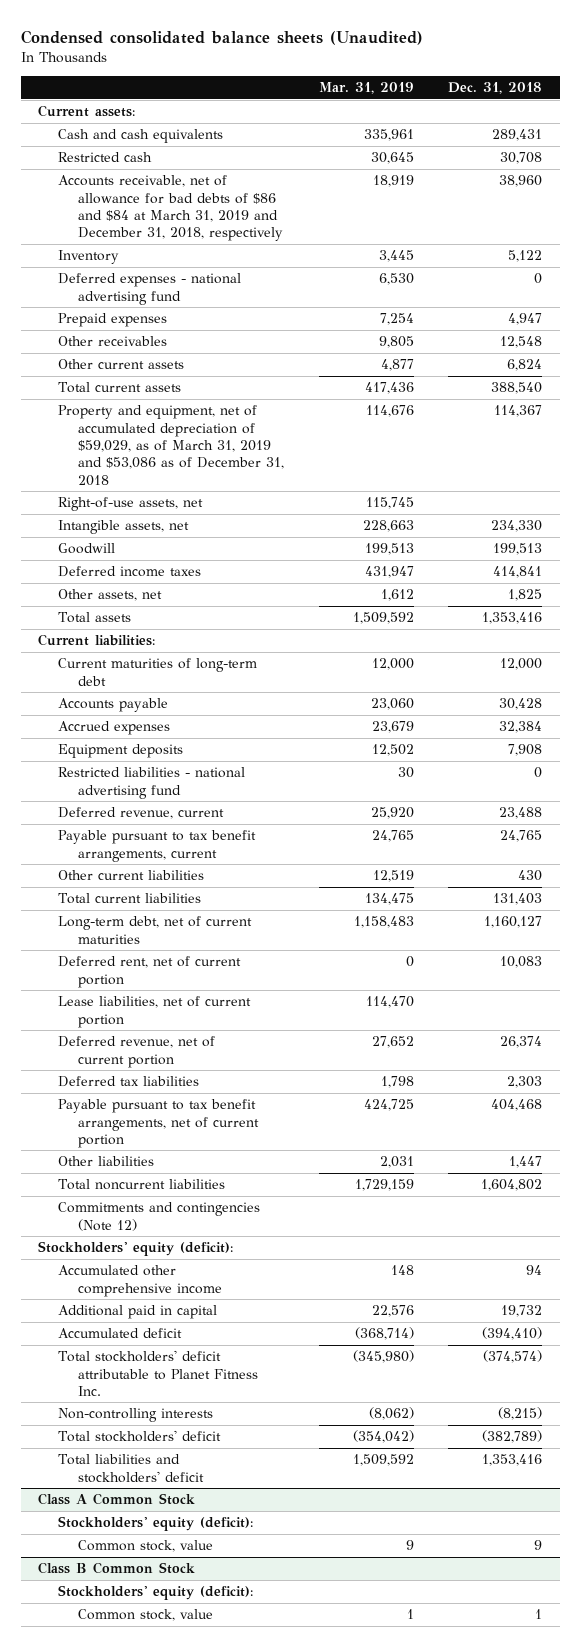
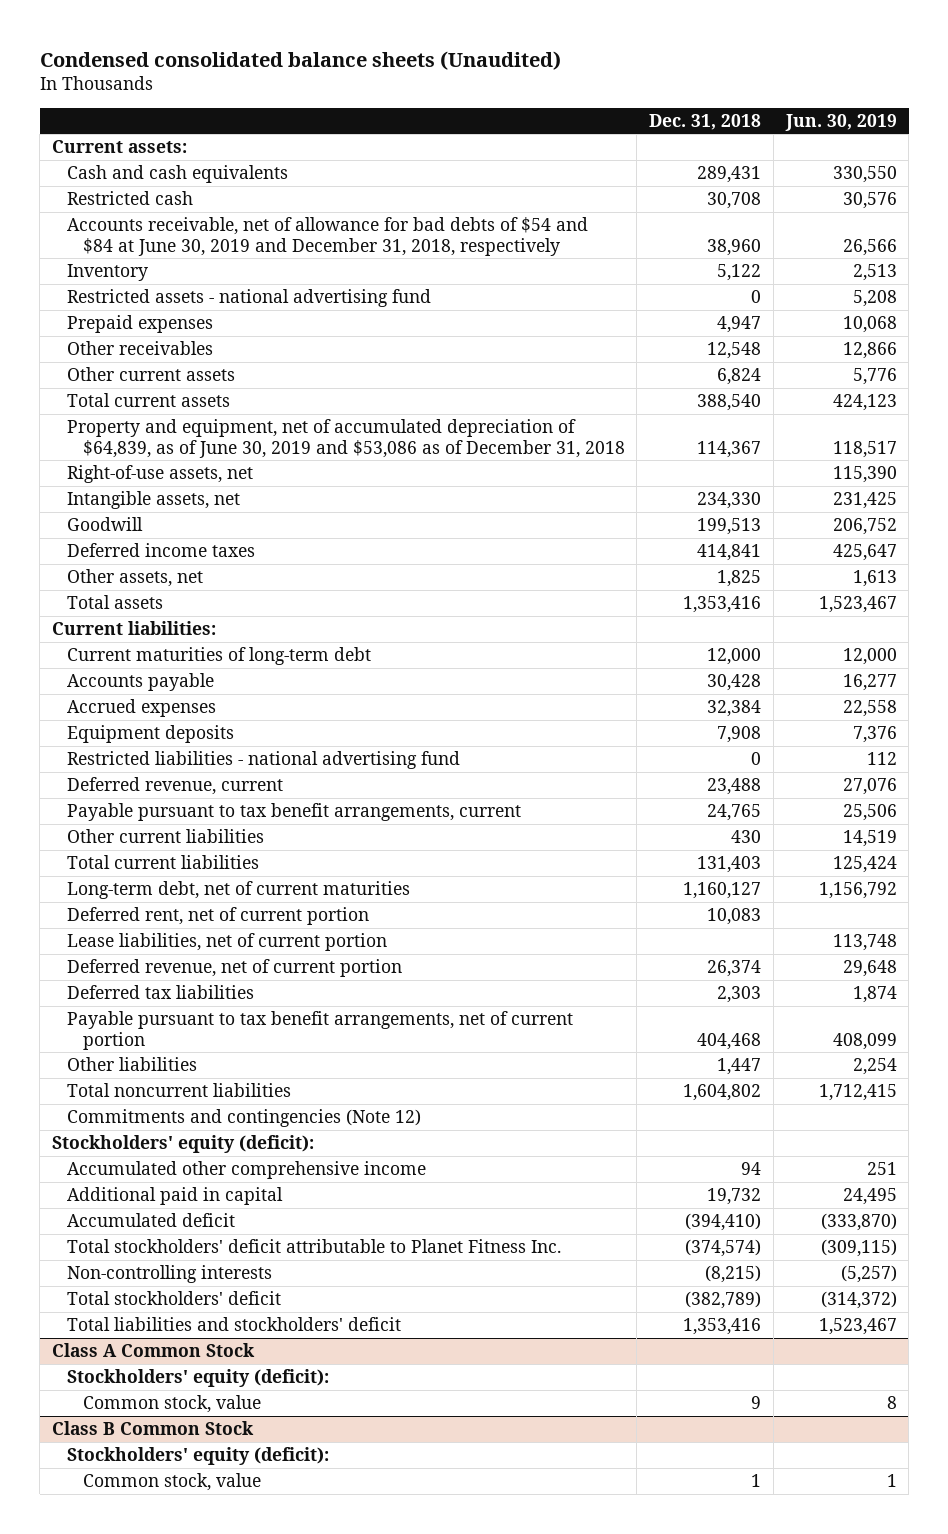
[318,82,414,95] Mar. 31, 2019 -> none
none -> [784,113,897,131] Jun. 30, 2019
[58,175,284,242] Accounts receivable, net of allowance for bad debts of $86 and $84 at March 31, 2019 and December 31, 2018, respectively -> [67,217,589,256] Accounts receivable, net of allowance for bad debts of $54 and $84 at June 30, 2019 and December 31, 2018, respectively
[58,273,242,305] Deferred expenses - national advertising fund -> none
none -> [67,289,432,308] Restricted assets - national advertising fund
[58,405,285,486] Property and equipment, net of accumulated depreciation of $59,029, as of March 31, 2019 and $53,086 as of December 31, 2018 -> [67,419,625,458] Property and equipment, net of accumulated depreciation of $64,839, as of June 30, 2019 and $53,086 as of December 31, 2018

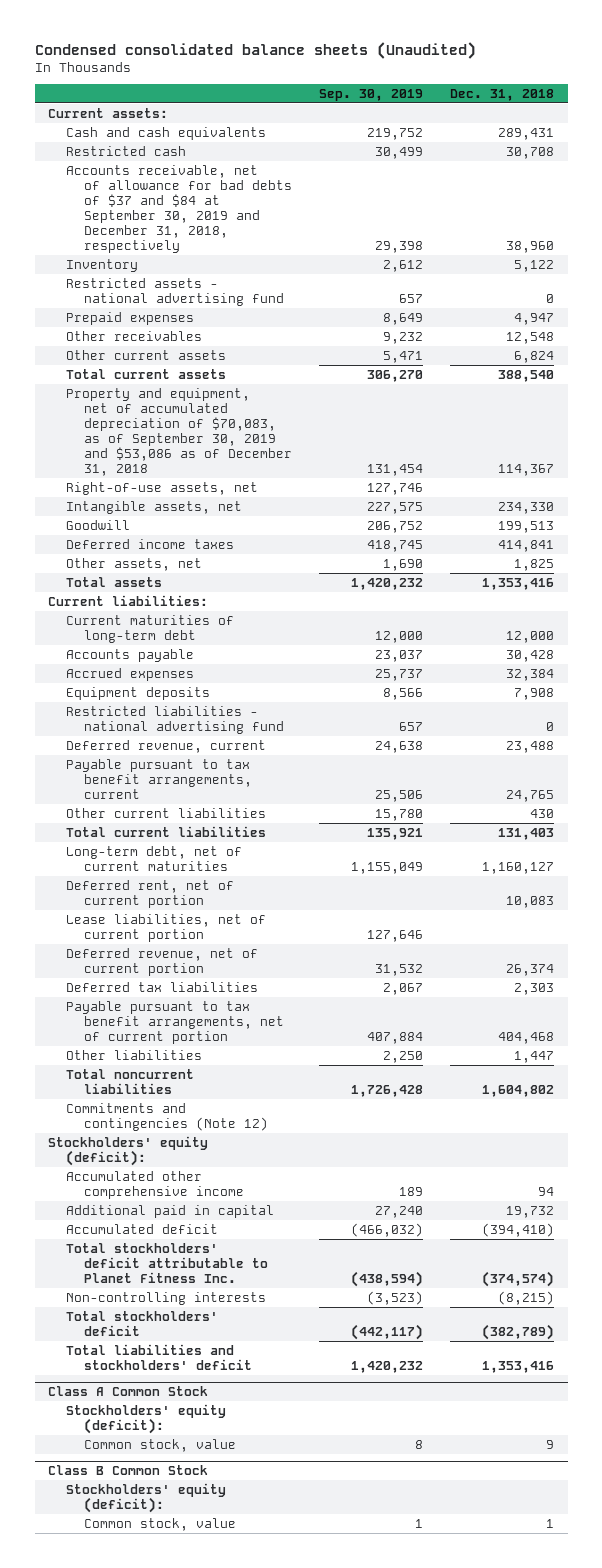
[784,113,897,131] Jun. 30, 2019 -> none
none -> [318,89,423,102] Sep. 30, 2019
[67,217,589,256] Accounts receivable, net of allowance for bad debts of $54 and $84 at June 30, 2019 and December 31, 2018, respectively -> [65,164,292,253] Accounts receivable, net of allowance for bad debts of $37 and $84 at September 30, 2019 and December 31, 2018, respectively
[67,419,625,458] Property and equipment, net of accumulated depreciation of $64,839, as of June 30, 2019 and $53,086 as of December 31, 2018 -> [65,387,292,476] Property and equipment, net of accumulated depreciation of $70,083, as of September 30, 2019 and $53,086 as of December 31, 2018

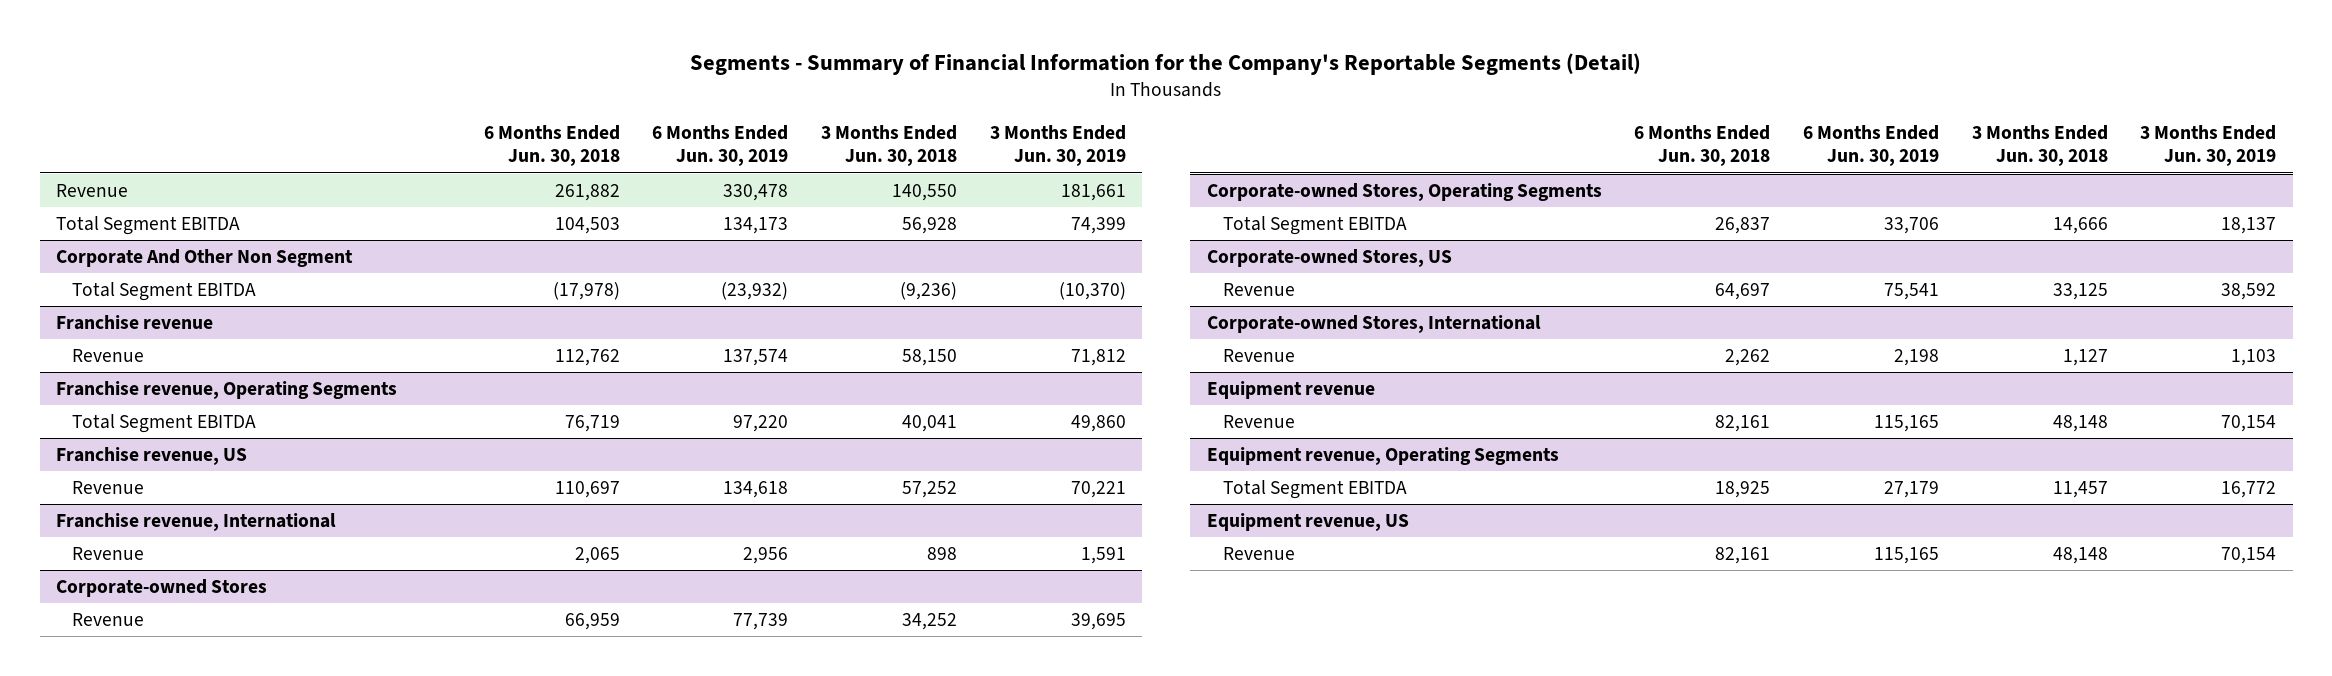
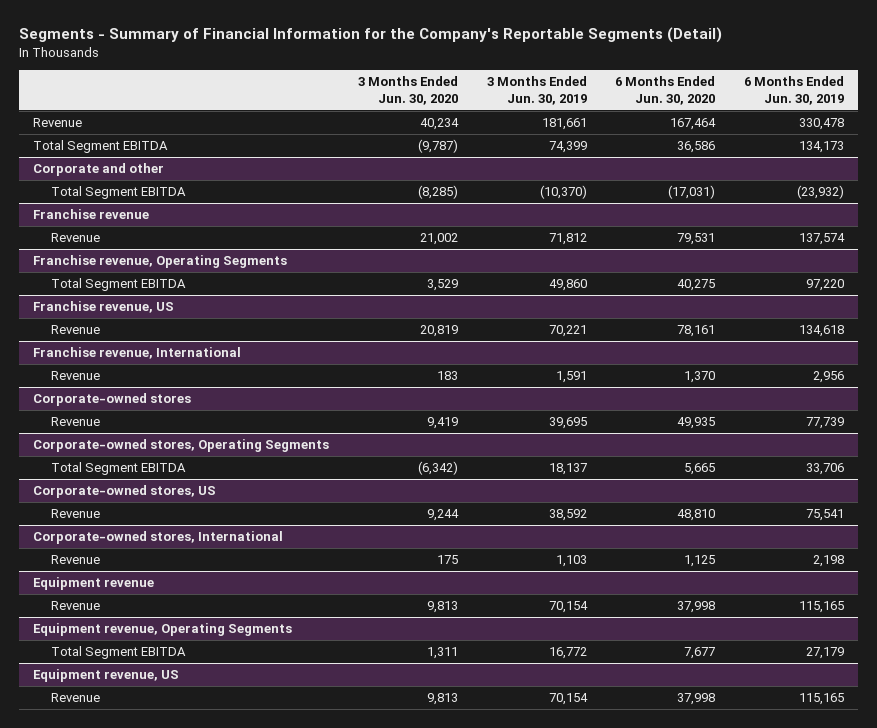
[483,124,620,167] 6 Months Ended Jun. 30, 2018 -> none
[820,124,957,167] 3 Months Ended Jun. 30, 2018 -> none
none -> [357,75,458,105] 3 Months Ended Jun. 30, 2020
none -> [615,75,716,105] 6 Months Ended Jun. 30, 2020
[56,249,354,268] Corporate And Other Non Segment -> [33,163,165,177] Corporate and other
[56,579,268,598] Corporate-owned Stores -> [33,393,192,407] Corporate-owned stores
[1206,183,1602,202] Corporate-owned Stores, Operating Segments -> [33,439,330,453] Corporate-owned stores, Operating Segments
[1206,249,1452,268] Corporate-owned Stores, US -> [33,485,217,499] Corporate-owned stores, US
[1206,315,1541,334] Corporate-owned Stores, International -> [33,531,284,545] Corporate-owned stores, International

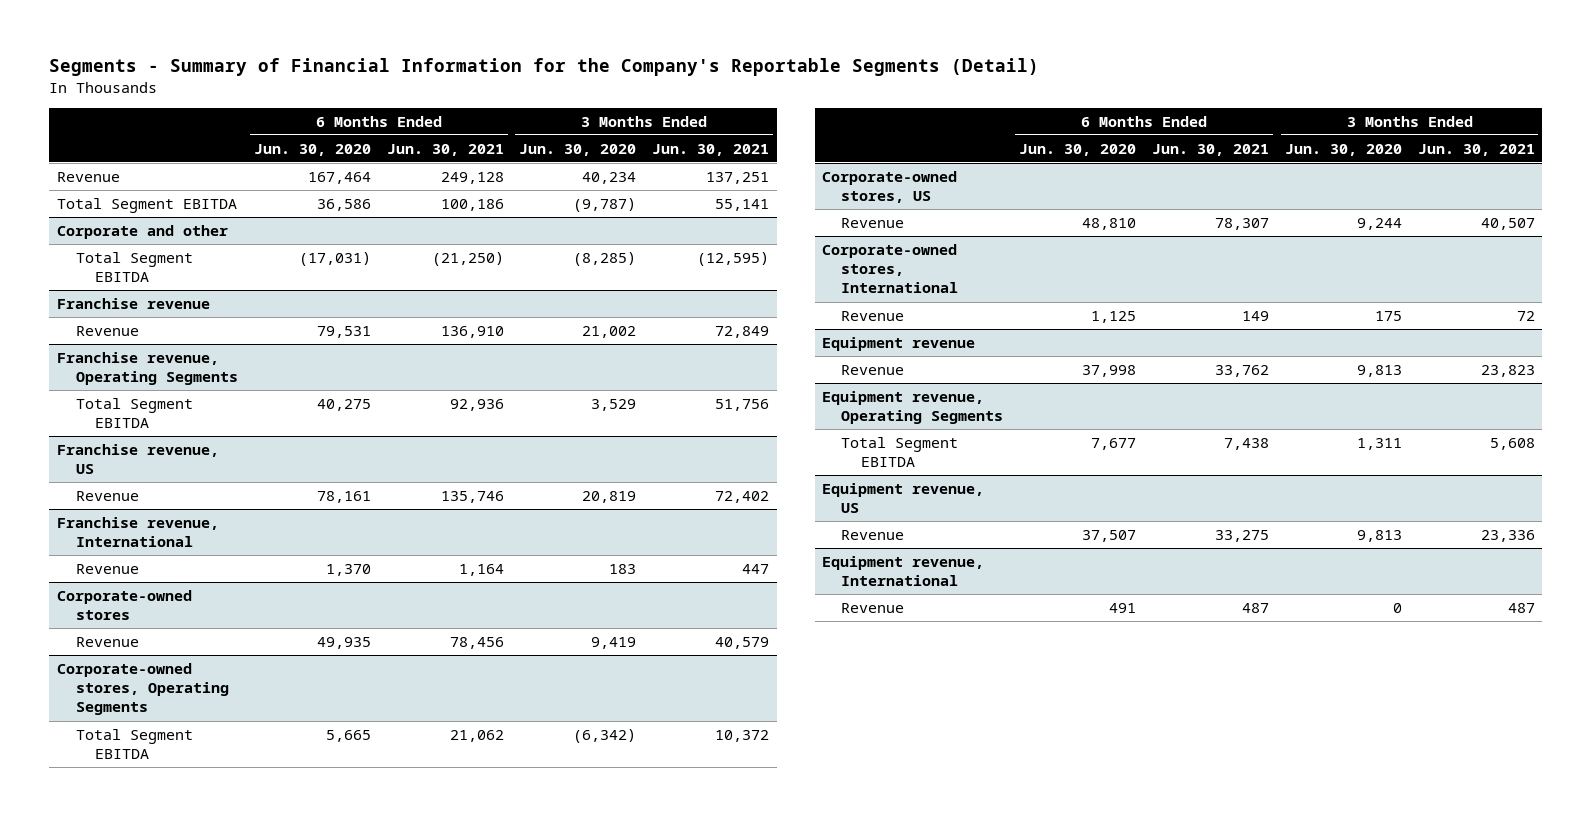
[486,75,587,105] 3 Months Ended Jun. 30, 2019 -> none
[744,75,845,105] 6 Months Ended Jun. 30, 2019 -> none
none -> [386,143,504,156] Jun. 30, 2021
none -> [652,143,770,156] Jun. 30, 2021
[677,693,716,706] 37,998 -> [1082,529,1137,542] 37,507
none -> [822,555,985,587] Equipment revenue, International
none -> [841,602,905,613] Revenue

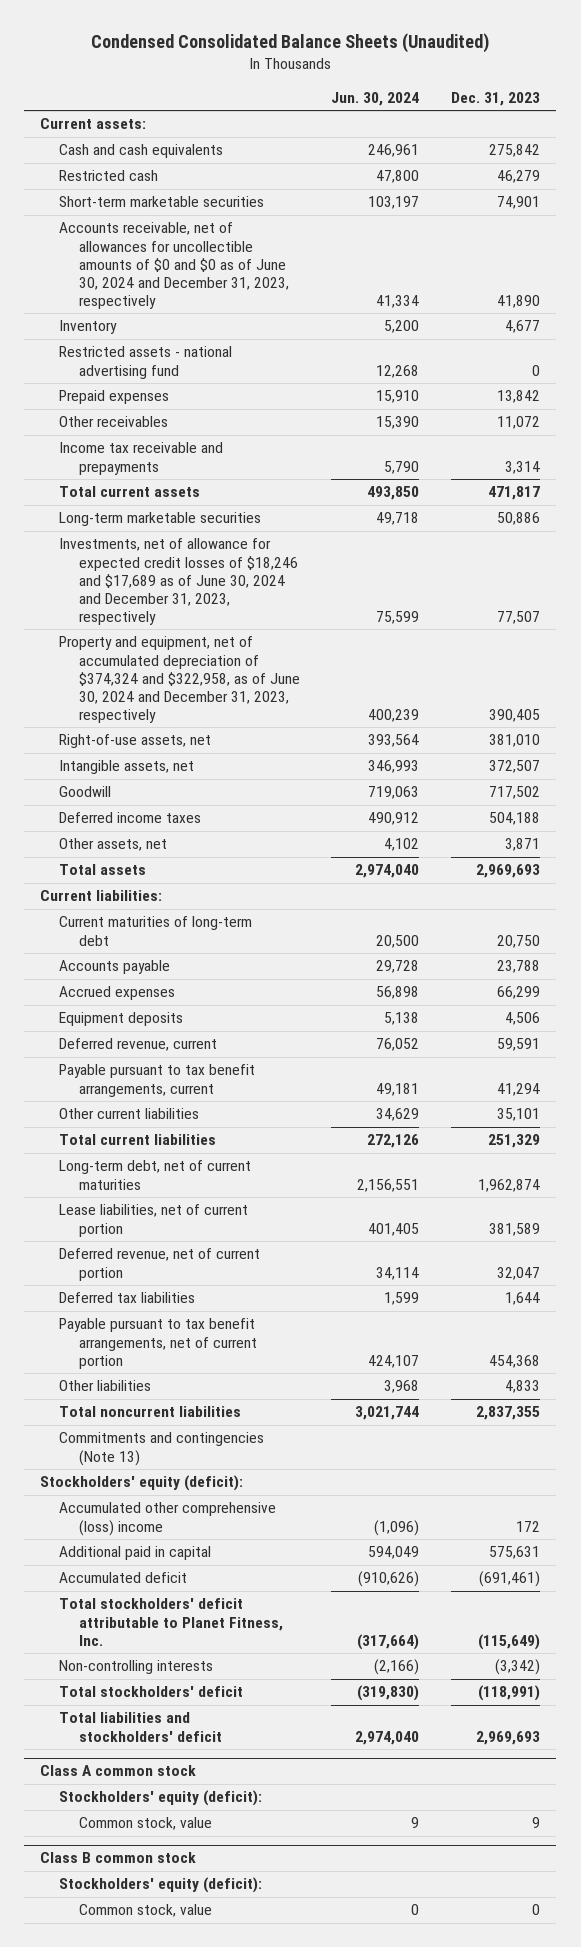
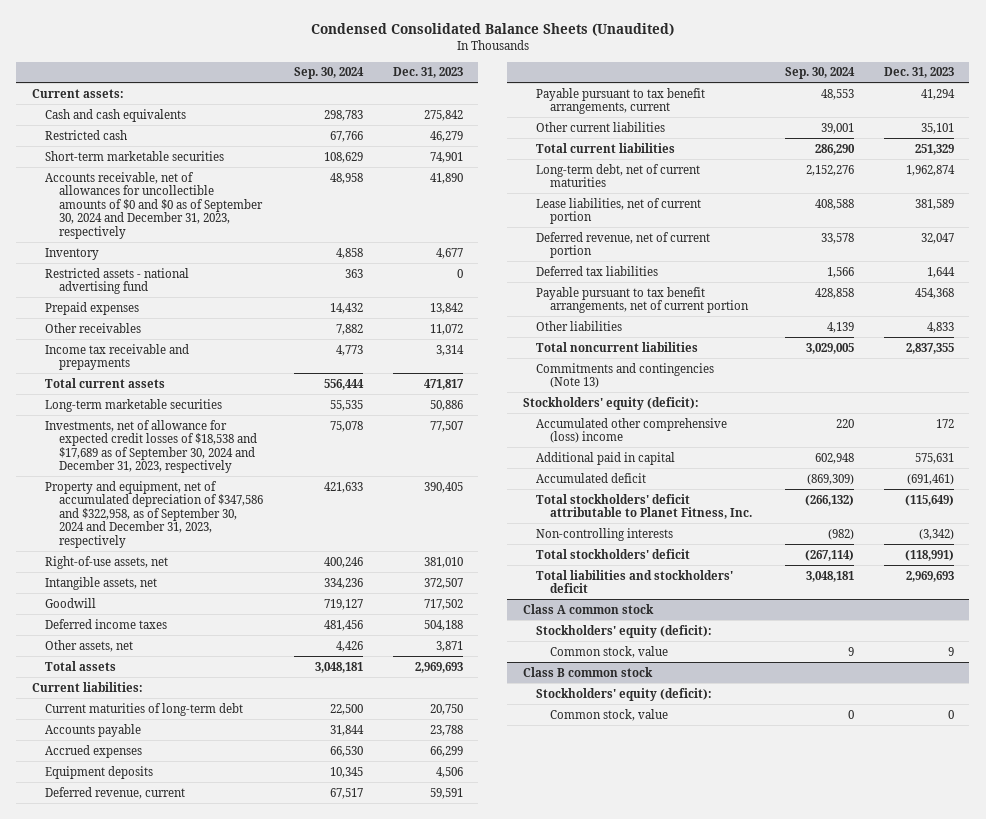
[331,92,420,107] Jun. 30, 2024 -> none
none -> [293,67,364,80] Sep. 30, 2024
[59,222,289,309] Accounts receivable, net of allowances for uncollectible amounts of $0 and $0 as of June 30, 2024 and December 31, 2023, respectively -> [45,171,264,239] Accounts receivable, net of allowances for uncollectible amounts of $0 and $0 as of September 30, 2024 and December 31, 2023, respectively
[59,538,298,625] Investments, net of allowance for expected credit losses of $18,246 and $17,689 as of June 30, 2024 and December 31, 2023, respectively -> [45,419,258,474] Investments, net of allowance for expected credit losses of $18,538 and $17,689 as of September 30, 2024 and December 31, 2023, respectively
[59,636,300,723] Property and equipment, net of accumulated depreciation of $374,324 and $322,958, as of June 30, 2024 and December 31, 2023, respectively -> [45,480,264,548] Property and equipment, net of accumulated depreciation of $347,586 and $322,958, as of September 30, 2024 and December 31, 2023, respectively

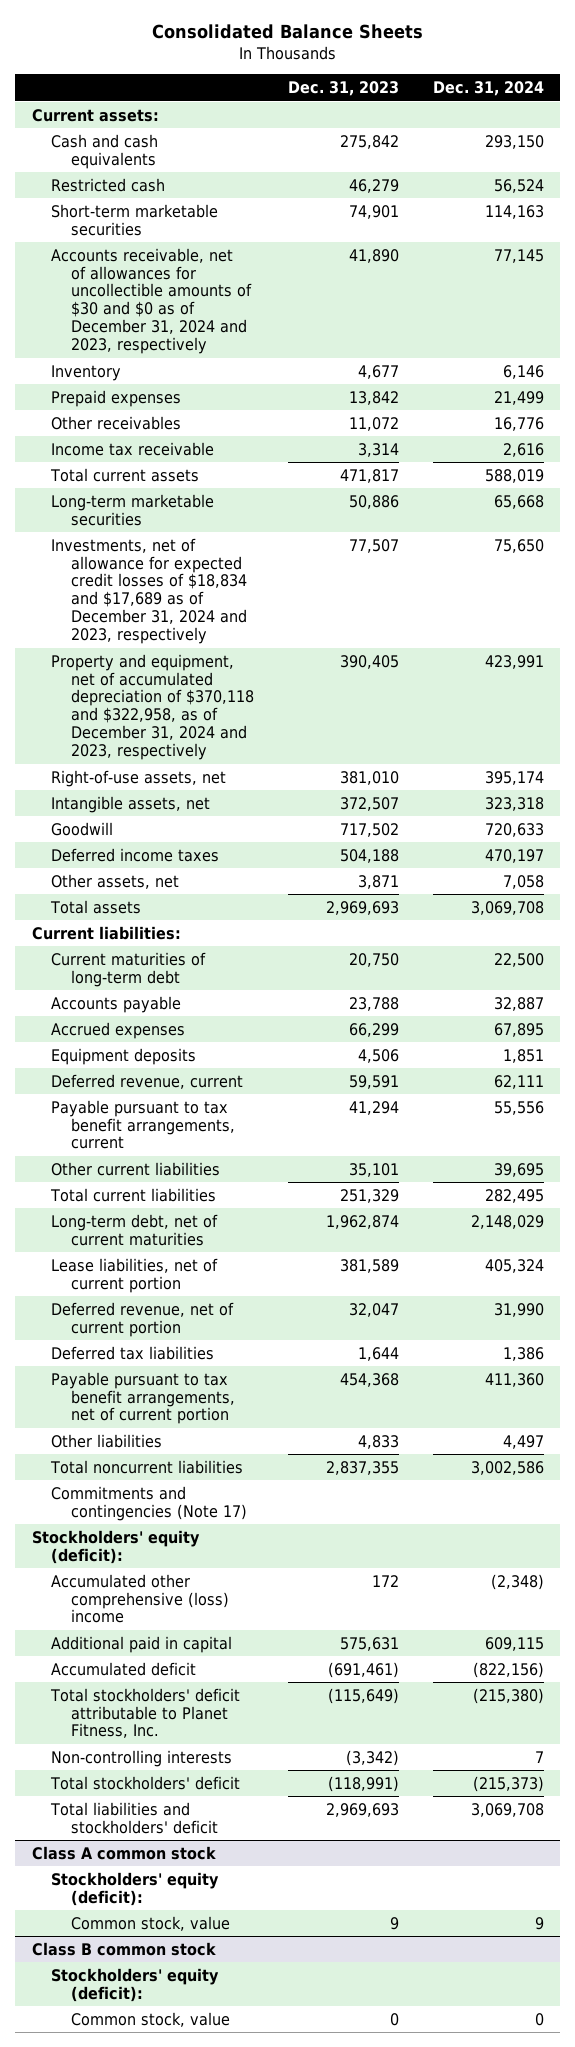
[310,23,674,37] Condensed Consolidated Balance Sheets (Unaudited) -> [151,24,423,40] Consolidated Balance Sheets
[293,67,364,80] Sep. 30, 2024 -> none
none -> [432,81,544,97] Dec. 31, 2024
[45,171,264,239] Accounts receivable, net of allowances for uncollectible amounts of $0 and $0 as of September 30, 2024 and December 31, 2023, respectively -> [51,247,252,354] Accounts receivable, net of allowances for uncollectible amounts of $30 and $0 as of December 31, 2024 and 2023, respectively
[45,267,190,295] Restricted assets - national advertising fund -> none
[45,343,190,371] Income tax receivable and prepayments -> [51,441,215,456] Income tax receivable
[45,419,258,474] Investments, net of allowance for expected credit losses of $18,538 and $17,689 as of September 30, 2024 and December 31, 2023, respectively -> [51,537,247,644] Investments, net of allowance for expected credit losses of $18,834 and $17,689 as of December 31, 2024 and 2023, respectively
[45,480,264,548] Property and equipment, net of accumulated depreciation of $347,586 and $322,958, as of September 30, 2024 and December 31, 2023, respectively -> [51,653,254,760] Property and equipment, net of accumulated depreciation of $370,118 and $322,958, as of December 31, 2024 and 2023, respectively
[536,362,715,389] Commitments and contingencies (Note 13) -> [51,1485,247,1521] Commitments and contingencies (Note 17)

